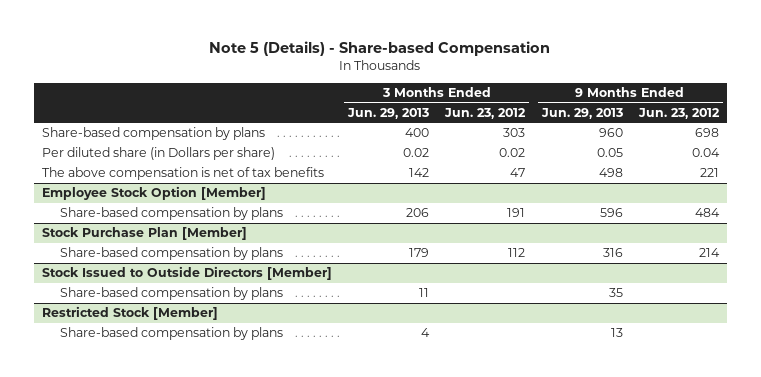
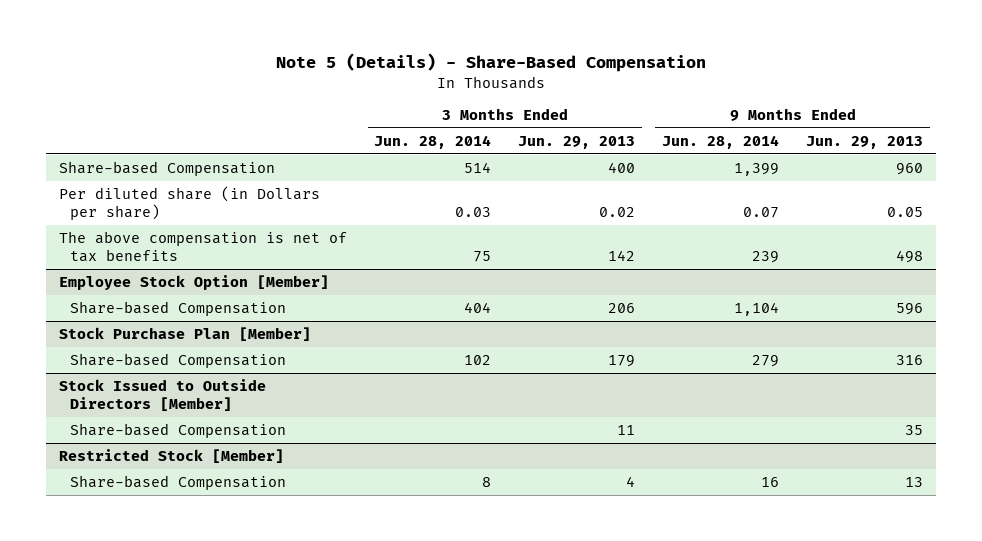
[209,41,551,57] Note 5 (Details) - Share-based Compensation -> [276,53,707,73] Note 5 (Details) - Share-Based Compensation
[444,107,527,119] Jun. 23, 2012 -> none
[637,107,720,119] Jun. 23, 2012 -> none
none -> [374,134,492,149] Jun. 28, 2014
none -> [662,134,780,149] Jun. 28, 2014
[41,127,265,141] Share-based compensation by plans -> [59,160,276,176] Share-based Compensation
[60,207,284,221] Share-based compensation by plans -> [70,300,287,316] Share-based Compensation
[60,247,284,261] Share-based compensation by plans -> [70,352,287,368] Share-based Compensation
[60,287,284,301] Share-based compensation by plans -> [70,422,287,438] Share-based Compensation
[60,327,284,341] Share-based compensation by plans -> [70,474,287,490] Share-based Compensation

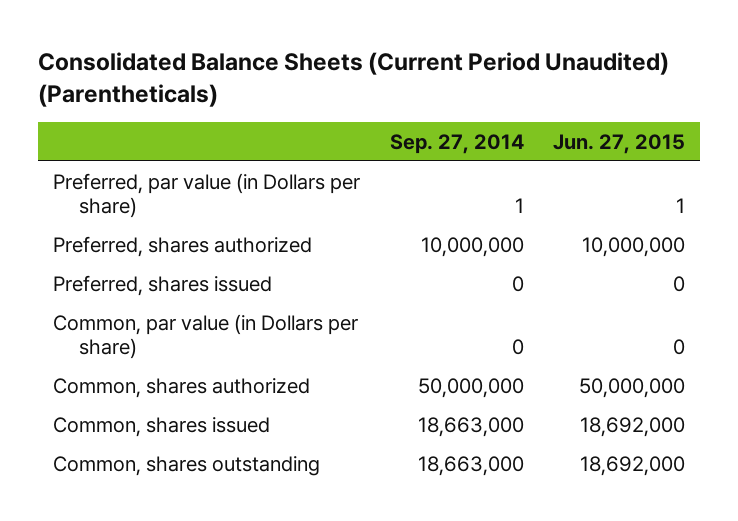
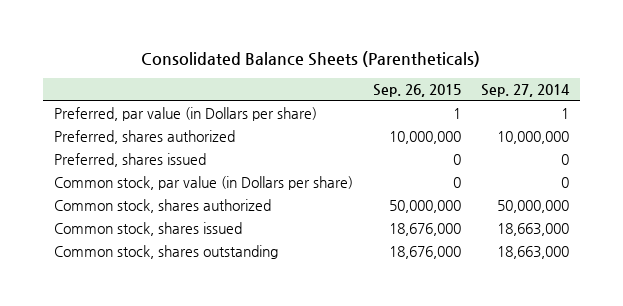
[38,52,670,107] Consolidated Balance Sheets (Current Period Unaudited) (Parentheticals) -> [141,51,481,68] Consolidated Balance Sheets (Parentheticals)
[553,133,686,154] Jun. 27, 2015 -> none
none -> [372,83,461,97] Sep. 26, 2015
[53,313,359,360] Common, par value (in Dollars per share) -> [53,176,353,191] Common stock, par value (in Dollars per share)
[53,377,311,398] Common, shares authorized -> [53,199,271,214] Common stock, shares authorized
[53,416,271,437] Common, shares issued -> [53,222,242,237] Common stock, shares issued
[53,455,321,476] Common, shares outstanding -> [53,245,278,260] Common stock, shares outstanding

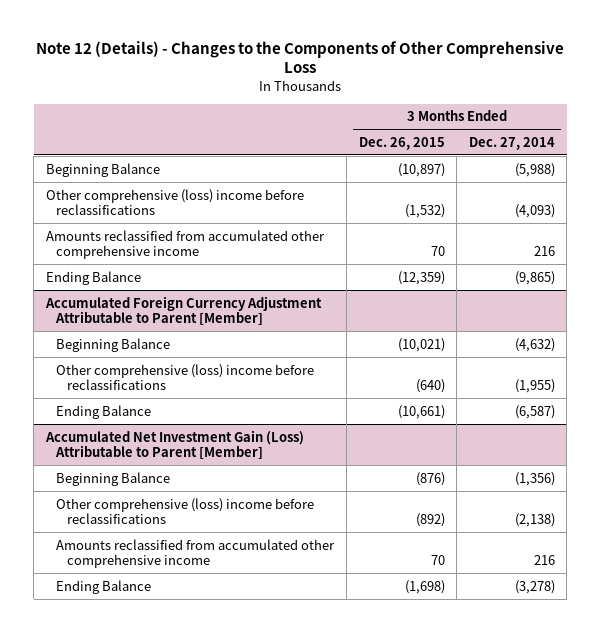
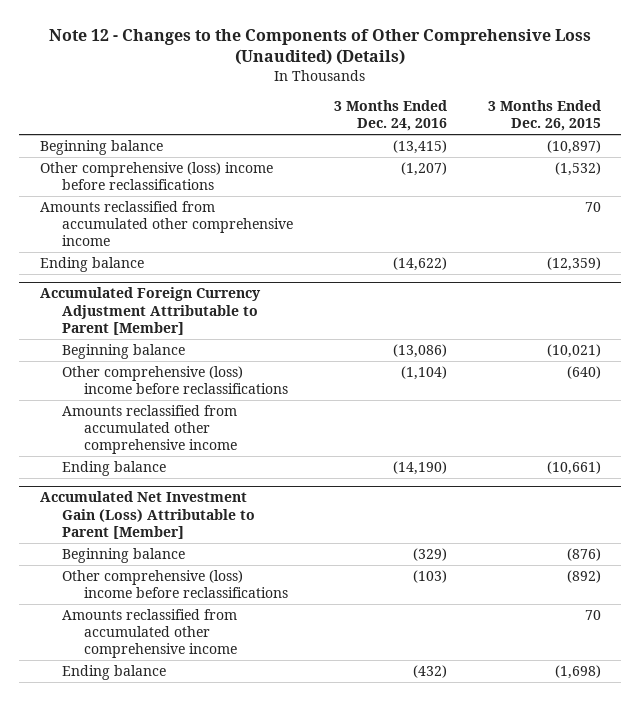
[36,40,565,74] Note 12 (Details) - Changes to the Components of Other Comprehensive Loss -> [49,28,592,66] Note 12 - Changes to the Components of Other Comprehensive Loss (Unaudited) (Details)
[468,136,555,150] Dec. 27, 2014 -> none
none -> [333,99,447,132] 3 Months Ended Dec. 24, 2016
[45,162,160,177] Beginning Balance -> [39,139,163,155] Beginning balance
[45,270,141,285] Ending Balance -> [39,256,144,272] Ending balance
[56,337,171,352] Beginning Balance -> [61,343,185,359] Beginning balance
none -> [61,404,237,455] Amounts reclassified from accumulated other comprehensive income
[56,404,152,419] Ending Balance -> [61,460,166,476] Ending balance
[56,471,171,486] Beginning Balance -> [61,547,185,563] Beginning balance
[56,579,152,594] Ending Balance -> [61,664,166,680] Ending balance

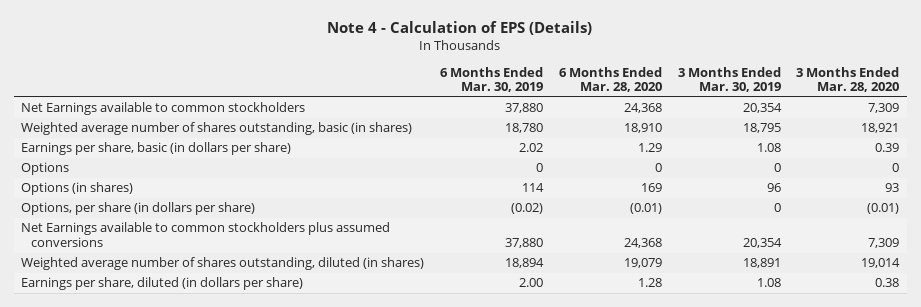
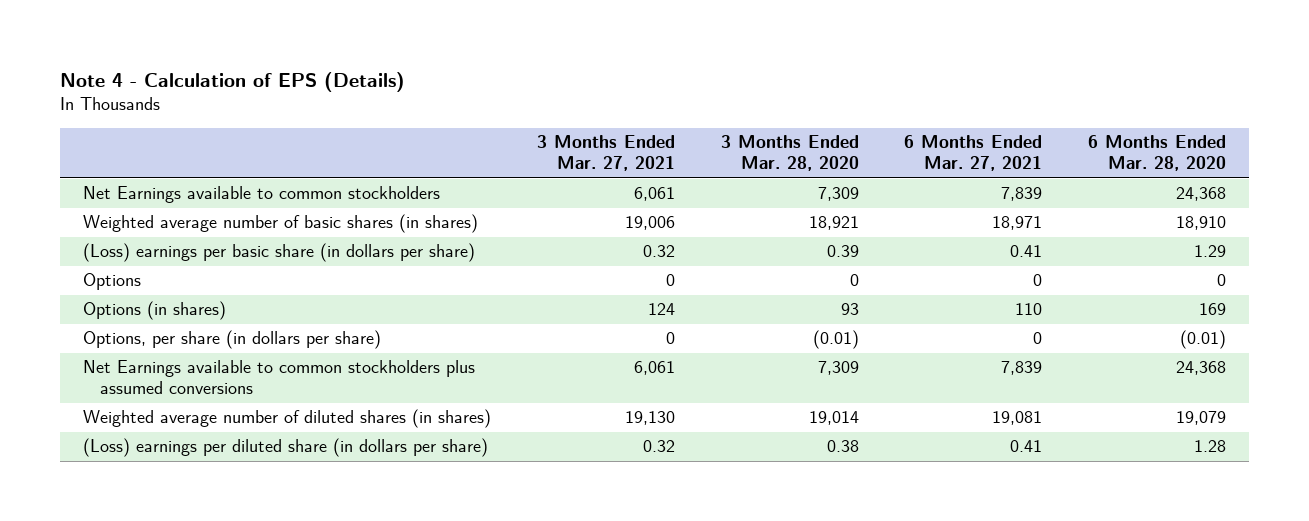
[440,66,544,93] 6 Months Ended Mar. 30, 2019 -> none
[677,66,781,93] 3 Months Ended Mar. 30, 2019 -> none
none -> [536,135,675,172] 3 Months Ended Mar. 27, 2021
none -> [904,135,1043,172] 6 Months Ended Mar. 27, 2021
[21,122,413,136] Weighted average number of shares outstanding, basic (in shares) -> [82,214,478,234] Weighted average number of basic shares (in shares)
[21,142,292,156] Earnings per share, basic (in dollars per share) -> [82,243,475,263] (Loss) earnings per basic share (in dollars per share)
[21,257,425,271] Weighted average number of shares outstanding, diluted (in shares) -> [82,409,491,429] Weighted average number of diluted shares (in shares)
[21,277,304,291] Earnings per share, diluted (in dollars per share) -> [82,438,488,458] (Loss) earnings per diluted share (in dollars per share)

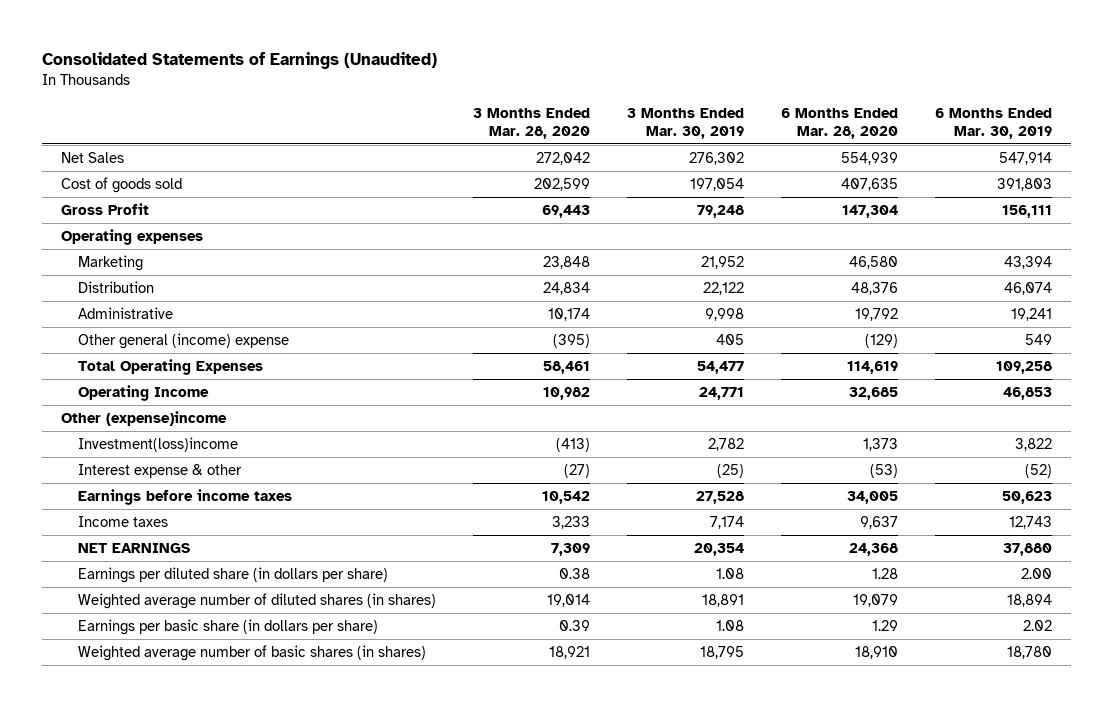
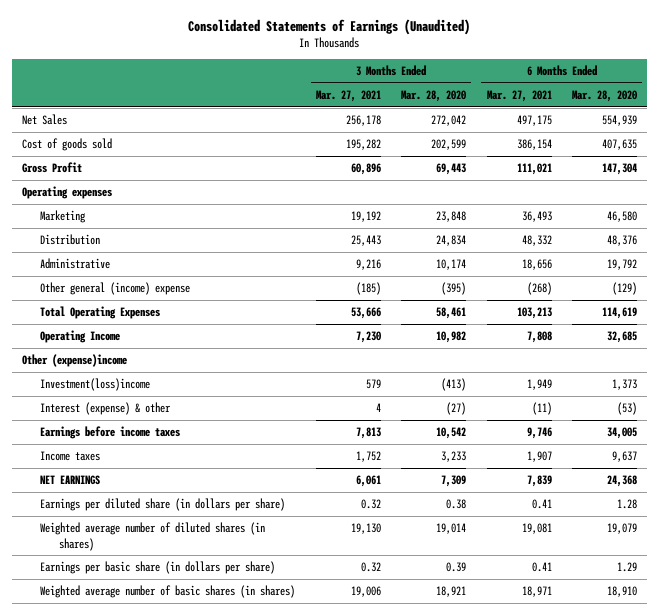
[627,107,745,139] 3 Months Ended Mar. 30, 2019 -> none
[935,107,1053,139] 6 Months Ended Mar. 30, 2019 -> none
none -> [315,90,381,103] Mar. 27, 2021
none -> [486,90,552,103] Mar. 27, 2021
[78,464,243,479] Interest expense & other -> [40,402,172,416] Interest (expense) & other

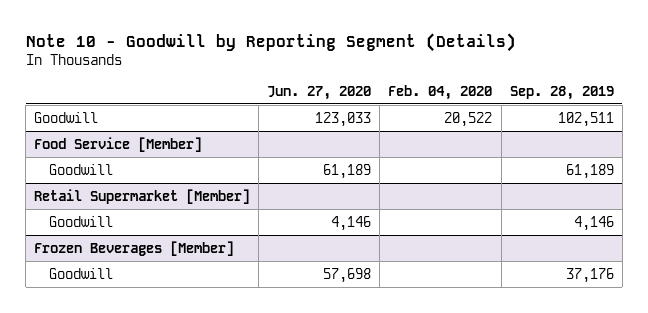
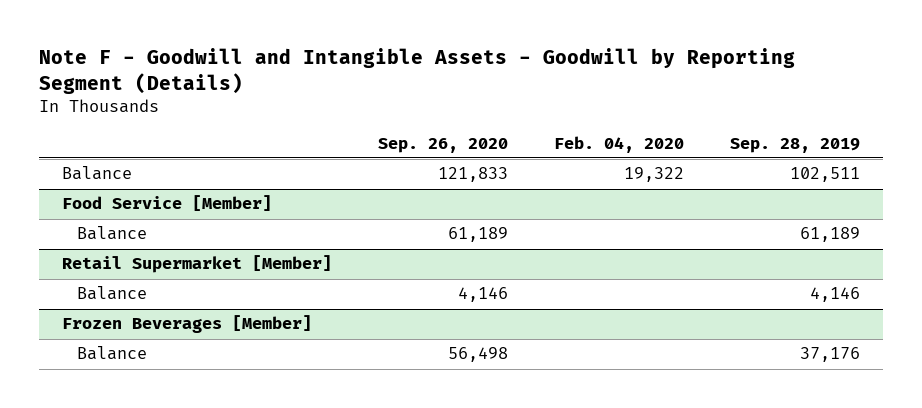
[25,32,516,52] Note 10 - Goodwill by Reporting Segment (Details) -> [38,48,795,94] Note F - Goodwill and Intangible Assets - Goodwill by Reporting Segment (Details)
[267,85,372,100] Jun. 27, 2020 -> none
none -> [377,137,508,153] Sep. 26, 2020
[34,111,99,123] Goodwill -> none
none -> [61,166,132,181] Balance
[48,163,113,175] Goodwill -> [77,226,148,241] Balance
[48,215,113,227] Goodwill -> [77,286,148,301] Balance
[48,267,113,279] Goodwill -> [77,346,148,361] Balance

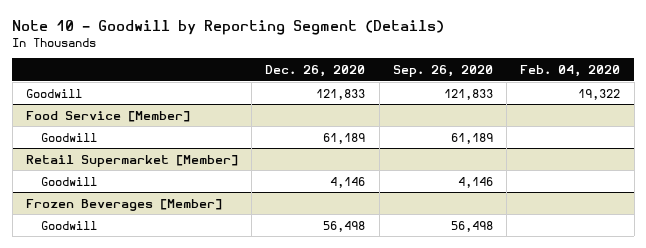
[38,48,795,94] Note F - Goodwill and Intangible Assets - Goodwill by Reporting Segment (Details) -> [12,19,445,35] Note 10 - Goodwill by Reporting Segment (Details)
[729,137,860,153] Sep. 28, 2019 -> none
none -> [265,65,366,78] Dec. 26, 2020
[61,166,132,181] Balance -> [26,88,83,98] Goodwill
[77,226,148,241] Balance -> [41,132,98,142] Goodwill
[77,286,148,301] Balance -> [41,176,98,186] Goodwill
[77,346,148,361] Balance -> [41,220,98,230] Goodwill

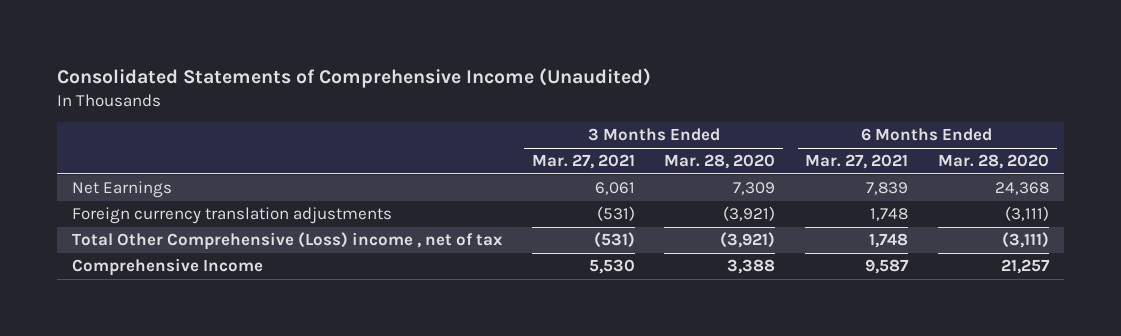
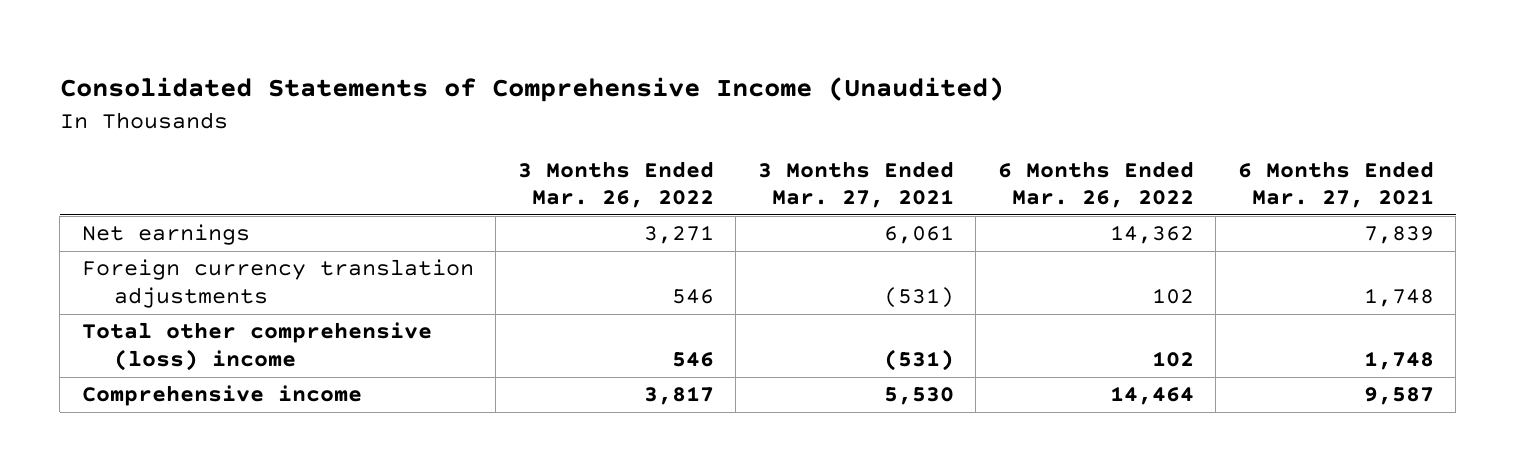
[664,154,776,170] Mar. 28, 2020 -> none
[938,154,1050,170] Mar. 28, 2020 -> none
none -> [517,160,714,209] 3 Months Ended Mar. 26, 2022
none -> [997,160,1194,209] 6 Months Ended Mar. 26, 2022
[71,181,172,199] Net Earnings -> [81,224,250,246] Net earnings
[71,232,503,251] Total Other Comprehensive (Loss) income , net of tax -> [81,322,432,372] Total other comprehensive (loss) income
[71,258,263,277] Comprehensive Income -> [81,385,362,407] Comprehensive income

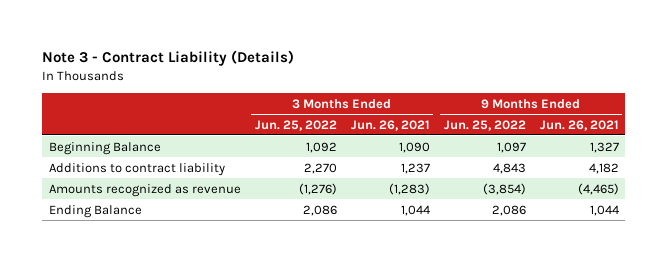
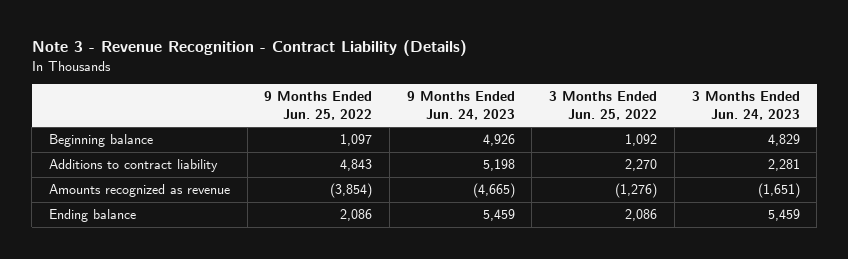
[41,50,294,67] Note 3 - Contract Liability (Details) -> [31,40,467,57] Note 3 - Revenue Recognition - Contract Liability (Details)
[350,119,430,131] Jun. 26, 2021 -> none
[539,119,619,131] Jun. 26, 2021 -> none
none -> [406,91,515,120] 9 Months Ended Jun. 24, 2023
none -> [691,91,800,120] 3 Months Ended Jun. 24, 2023
[48,141,161,155] Beginning Balance -> [48,134,153,148] Beginning balance
[48,204,142,218] Ending Balance -> [48,209,136,223] Ending balance

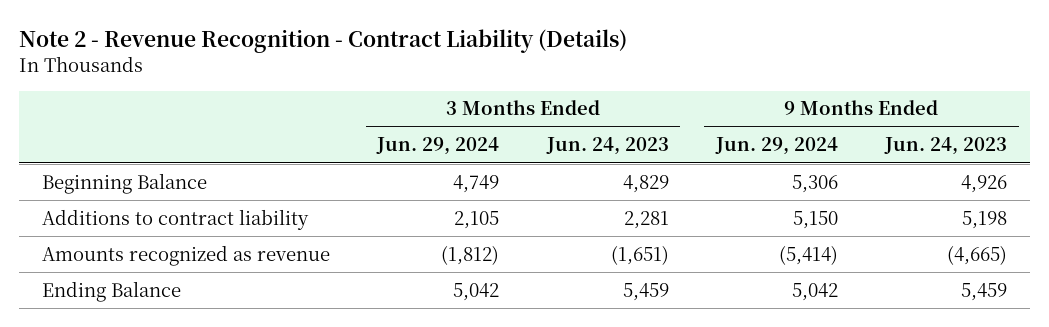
[31,40,467,57] Note 3 - Revenue Recognition - Contract Liability (Details) -> [18,29,627,54] Note 2 - Revenue Recognition - Contract Liability (Details)
[264,91,373,120] 9 Months Ended Jun. 25, 2022 -> none
[549,91,658,120] 3 Months Ended Jun. 25, 2022 -> none
none -> [376,137,500,156] Jun. 29, 2024
none -> [714,137,838,156] Jun. 29, 2024
[48,134,153,148] Beginning balance -> [42,172,208,194] Beginning Balance
[48,209,136,223] Ending balance -> [42,280,182,302] Ending Balance

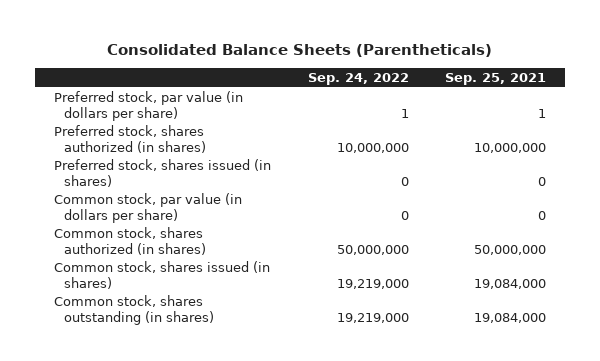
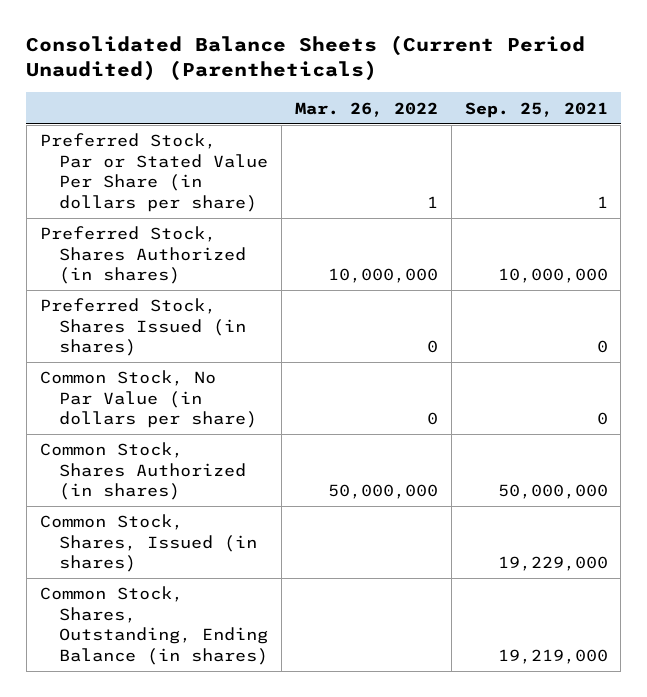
[107,44,493,58] Consolidated Balance Sheets (Parentheticals) -> [26,35,586,82] Consolidated Balance Sheets (Current Period Unaudited) (Parentheticals)
[307,73,409,86] Sep. 24, 2022 -> none
none -> [294,101,438,117] Mar. 26, 2022
[53,91,243,121] Preferred stock, par value (in dollars per share) -> [39,133,269,212] Preferred Stock, Par or Stated Value Per Share (in dollars per share)
[53,125,206,153] Preferred stock, shares authorized (in shares) -> [39,226,247,285] Preferred Stock, Shares Authorized (in shares)
[53,159,271,187] Preferred stock, shares issued (in shares) -> [39,298,247,357] Preferred Stock, Shares Issued (in shares)
[53,193,242,223] Common stock, par value (in dollars per share) -> [39,370,258,429] Common Stock, No Par Value (in dollars per share)
[53,227,206,255] Common stock, shares authorized (in shares) -> [39,442,247,501] Common Stock, Shares Authorized (in shares)
[53,261,270,289] Common stock, shares issued (in shares) -> [39,514,258,573] Common Stock, Shares, Issued (in shares)
[474,278,547,289] 19,084,000 -> [497,556,608,572] 19,229,000
[53,295,214,325] Common stock, shares outstanding (in shares) -> [39,586,269,665] Common Stock, Shares, Outstanding, Ending Balance (in shares)
[474,312,547,323] 19,084,000 -> [497,648,608,664] 19,219,000

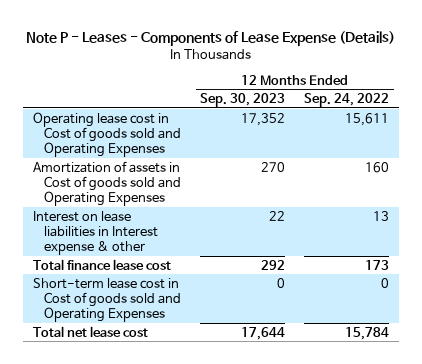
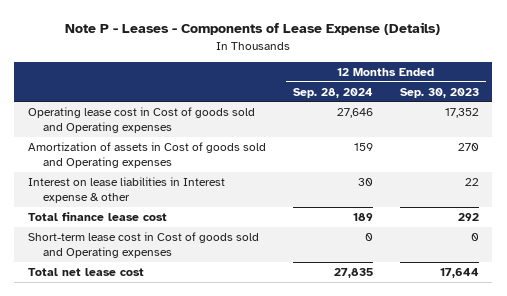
[304,93,390,108] Sep. 24, 2022 -> none
none -> [292,87,373,98] Sep. 28, 2024
[32,111,182,158] Operating lease cost in Cost of goods sold and Operating Expenses -> [27,106,255,134] Operating lease cost in Cost of goods sold and Operating expenses
[32,160,182,207] Amortization of assets in Cost of goods sold and Operating Expenses -> [27,141,266,169] Amortization of assets in Cost of goods sold and Operating expenses
[32,277,182,323] Short-term lease cost in Cost of goods sold and Operating Expenses -> [27,231,259,259] Short-term lease cost in Cost of goods sold and Operating expenses

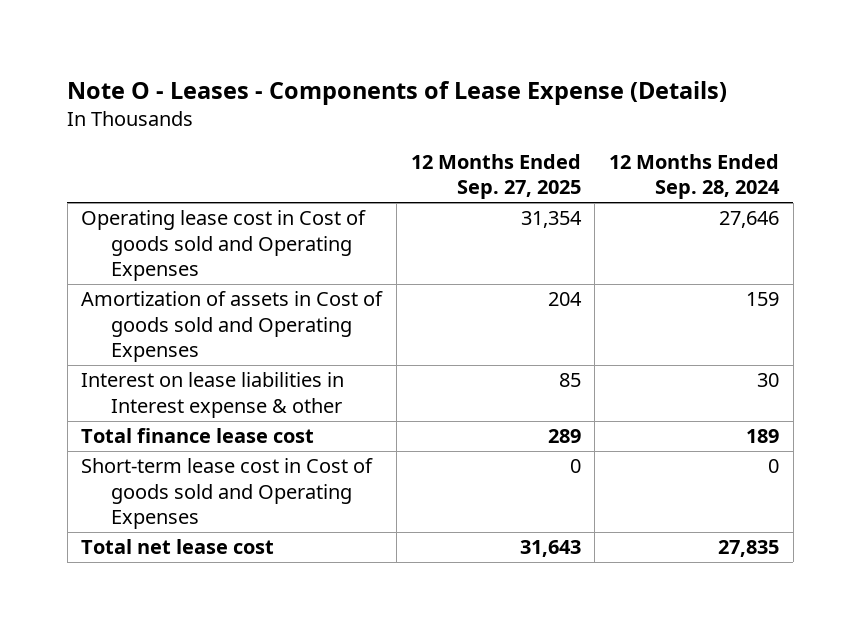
[65,22,441,36] Note P - Leases - Components of Lease Expense (Details) -> [67,80,728,105] Note O - Leases - Components of Lease Expense (Details)
[399,87,479,98] Sep. 30, 2023 -> none
none -> [410,153,581,200] 12 Months Ended Sep. 27, 2025
[27,106,255,134] Operating lease cost in Cost of goods sold and Operating expenses -> [81,210,367,282] Operating lease cost in Cost of goods sold and Operating Expenses
[27,141,266,169] Amortization of assets in Cost of goods sold and Operating expenses -> [81,291,384,363] Amortization of assets in Cost of goods sold and Operating Expenses
[27,231,259,259] Short-term lease cost in Cost of goods sold and Operating expenses -> [81,458,374,530] Short-term lease cost in Cost of goods sold and Operating Expenses

